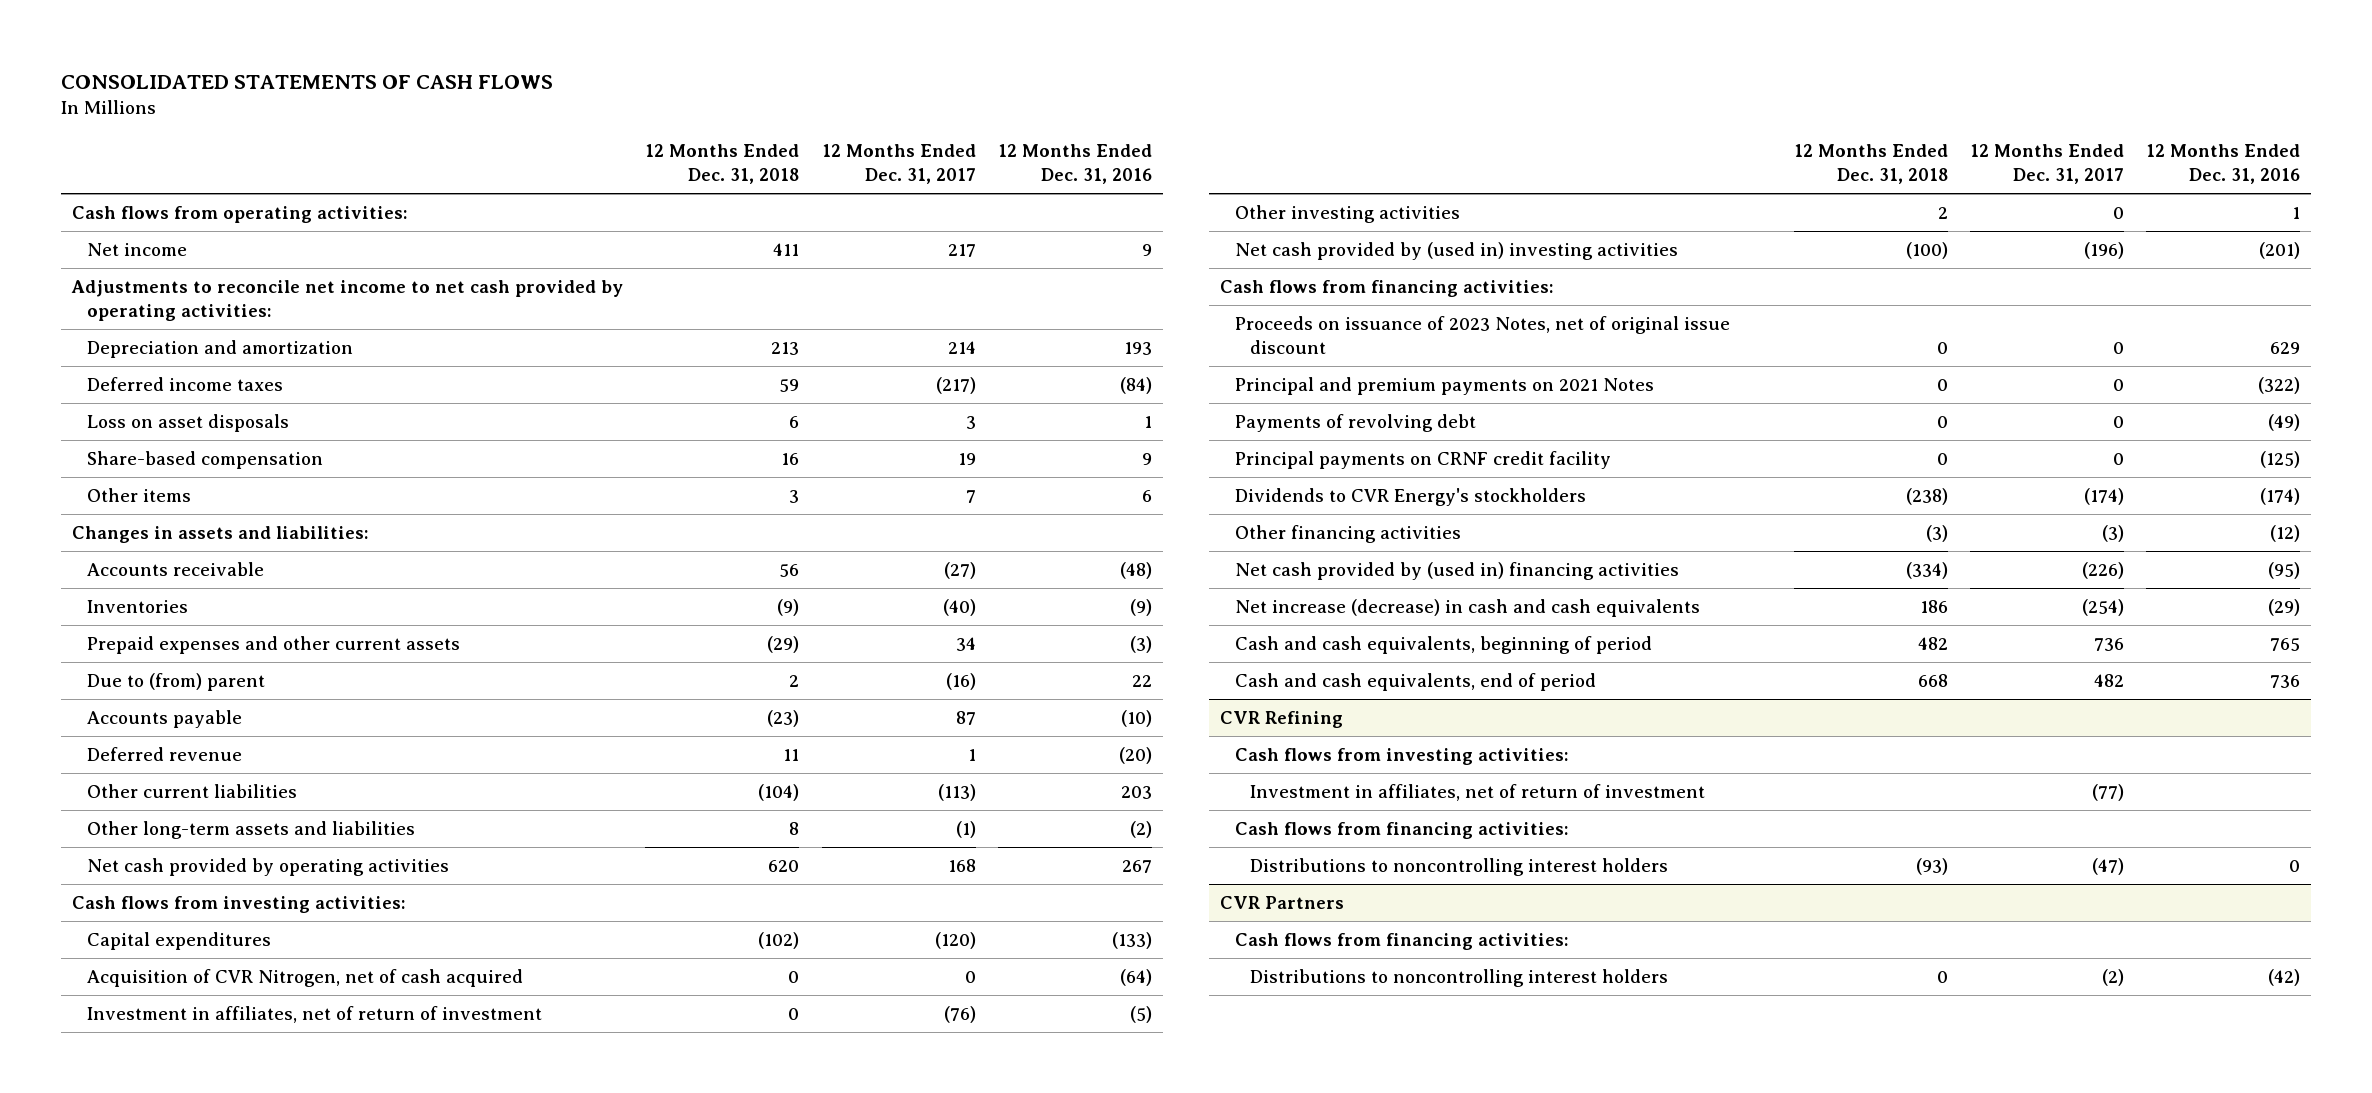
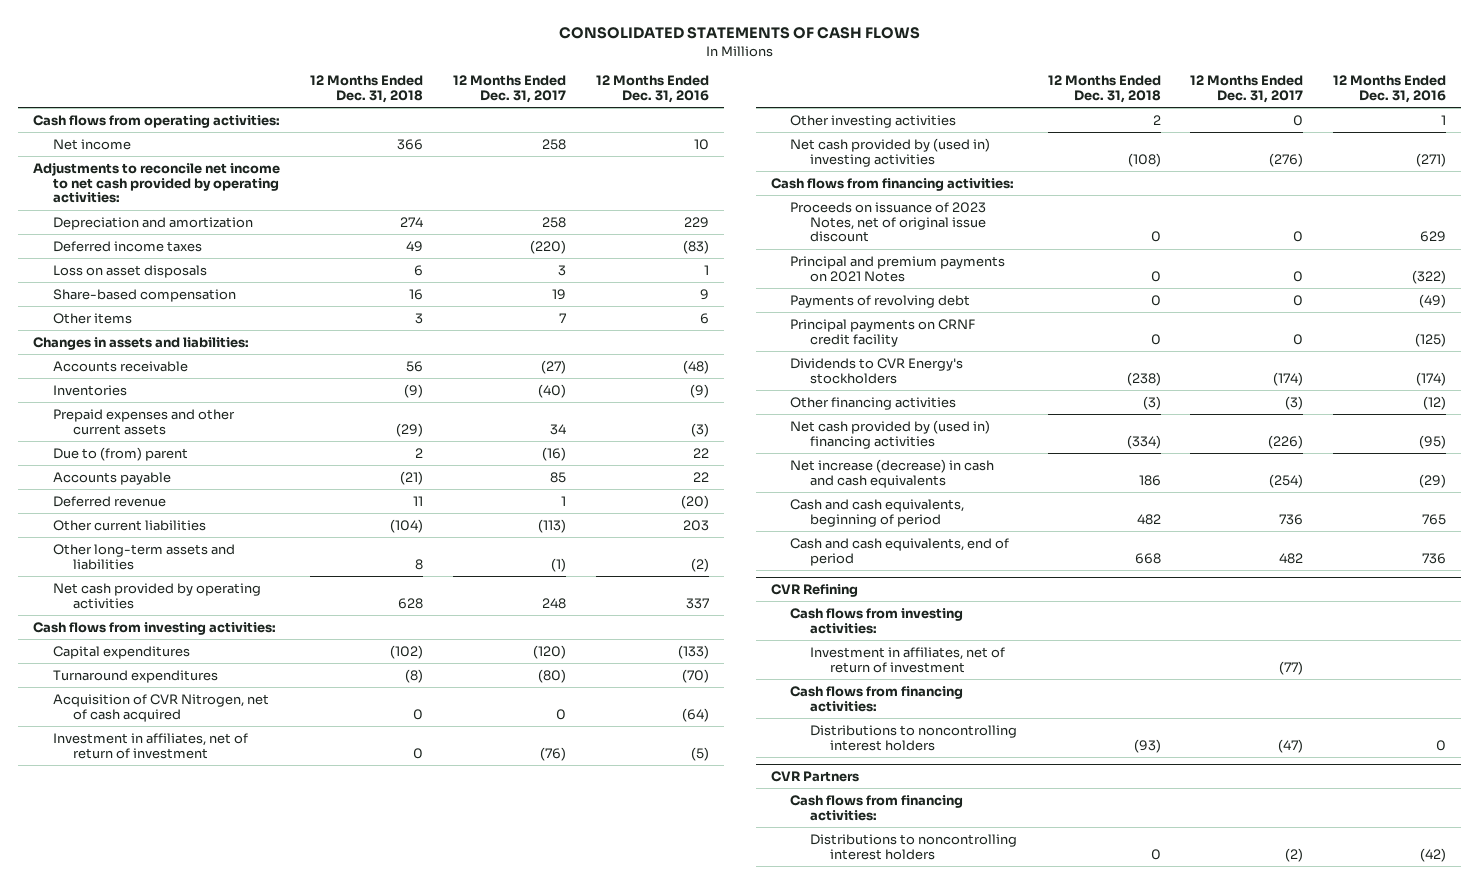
[773,242,800,256] 411 -> [397,138,424,150] 366
[947,243,976,257] 217 -> [541,138,566,150] 258
[1141,243,1152,256] 9 -> [693,138,709,150] 10
[771,341,800,355] 213 -> [400,216,424,227] 274
[947,340,976,354] 214 -> [541,216,566,228] 258
[1123,341,1152,355] 193 -> [683,216,709,228] 229
[779,378,800,392] 59 -> [406,240,424,252] 49
[935,376,976,394] (217) -> [529,239,566,254] (220)
[1119,376,1152,394] (84) -> [682,239,709,254] (83)
[767,709,800,727] (23) -> [400,470,424,485] (21)
[955,710,976,725] 87 -> [549,471,566,483] 85
[1120,709,1152,727] (10) -> [692,471,709,482] 22
[768,859,800,872] 620 -> [398,597,424,609] 628
[947,858,976,872] 168 -> [541,597,566,609] 248
[1121,859,1152,873] 267 -> [685,597,709,609] 337
none -> [52,669,218,683] Turnaround expenditures
[1905,241,1948,259] (100) -> [1127,152,1161,167] (108)
[2083,241,2124,259] (196) -> [1269,152,1304,167] (276)
[2259,241,2301,259] (201) -> [1416,152,1447,167] (271)

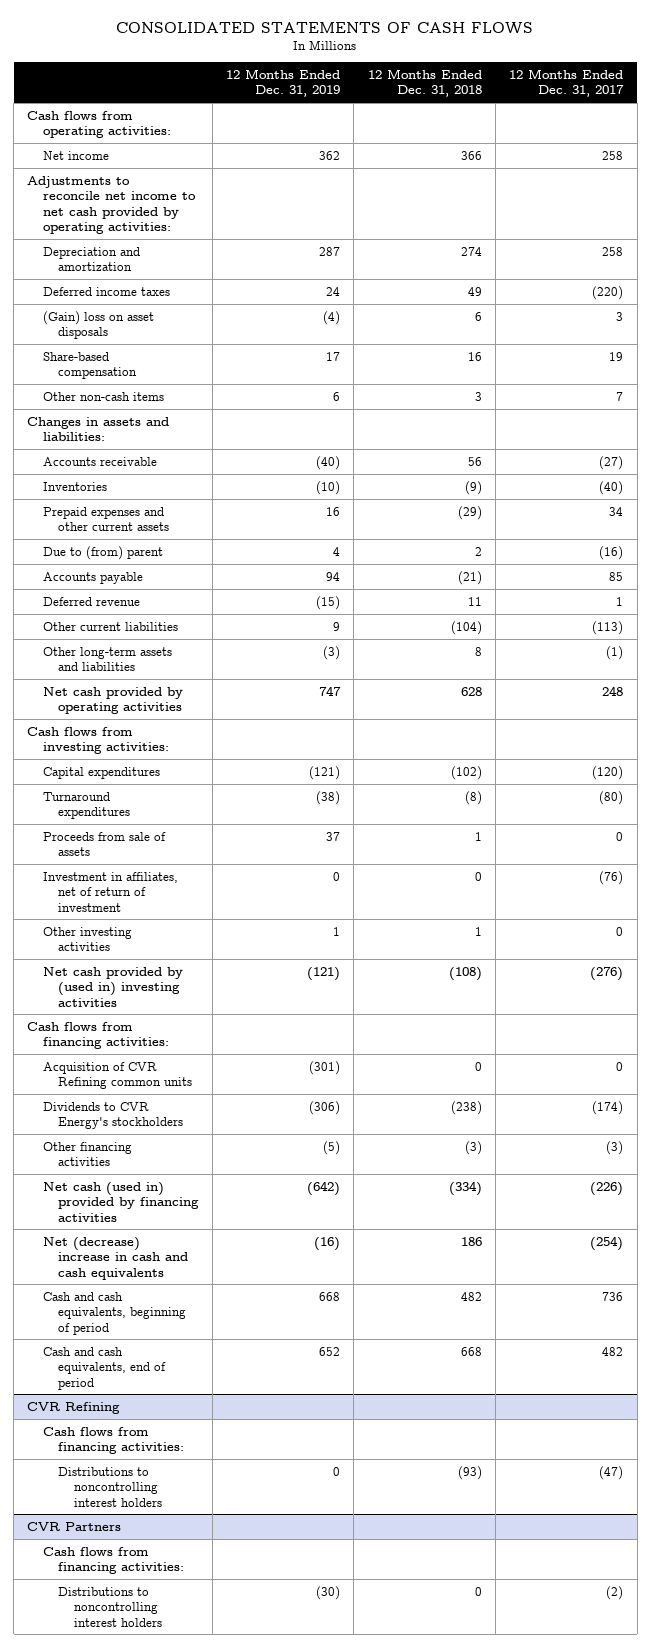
[595,74,709,103] 12 Months Ended Dec. 31, 2016 -> none
none -> [225,68,340,98] 12 Months Ended Dec. 31, 2019
[52,264,207,278] Loss on asset disposals -> [42,310,154,340] (Gain) loss on asset disposals
[52,312,132,324] Other items -> [42,391,164,401] Other non-cash items
[52,693,269,722] Acquisition of CVR Nitrogen, net of cash acquired -> none
none -> [42,831,166,857] Proceeds from sale of assets
[1152,114,1161,125] 2 -> [474,926,482,936] 1
[790,201,987,243] Proceeds on issuance of 2023 Notes, net of original issue discount -> none
[790,255,1006,282] Principal and premium payments on 2021 Notes -> none
[790,294,971,308] Payments of revolving debt -> none
[790,318,976,347] Principal payments on CRNF credit facility -> none
none -> [42,1061,193,1090] Acquisition of CVR Refining common units
[790,419,991,449] Net cash provided by (used in) financing activities -> [42,1181,200,1222] Net cash (used in) provided by financing activities
[790,458,995,488] Net increase (decrease) in cash and cash equivalents -> [42,1236,189,1280] Net (decrease) increase in cash and cash equivalents
[790,607,964,634] Cash flows from investing activities: -> none
[810,646,1006,673] Investment in affiliates, net of return of investment -> none

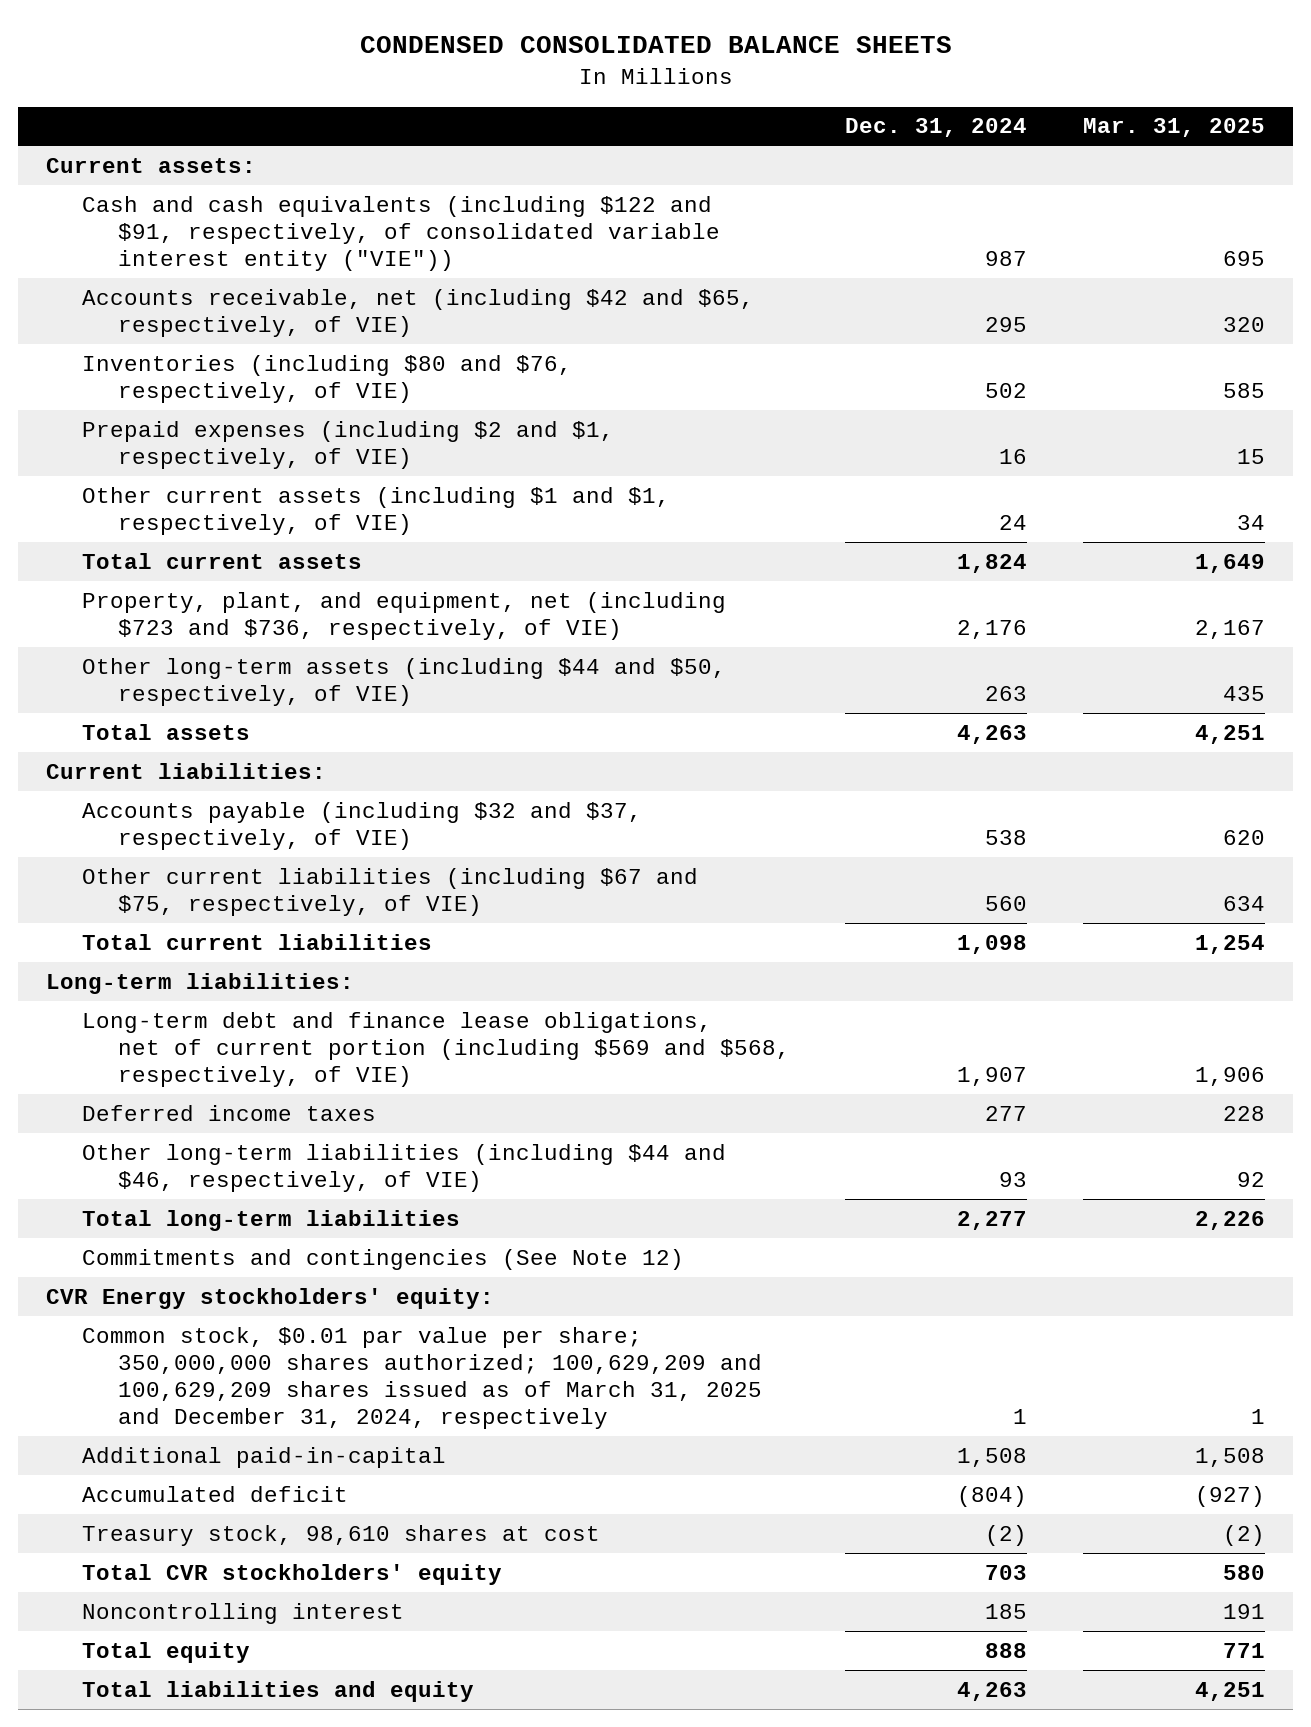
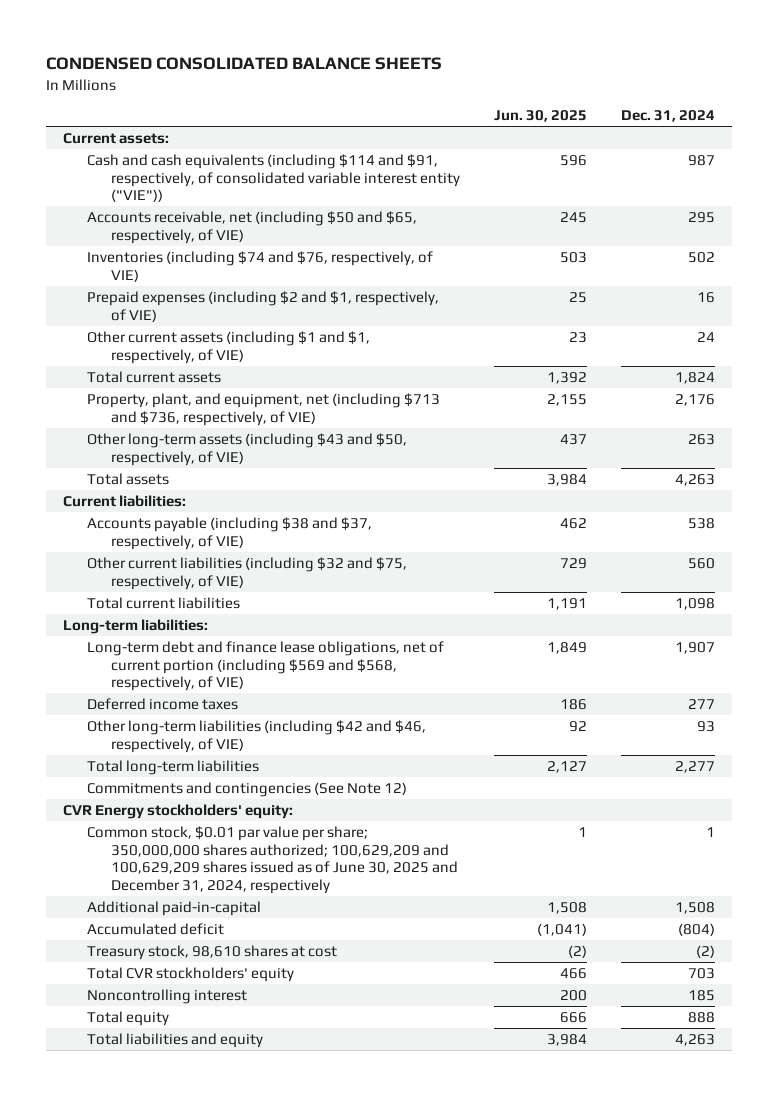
[1083,118,1266,138] Mar. 31, 2025 -> none
none -> [493,110,587,123] Jun. 30, 2025
[81,195,720,271] Cash and cash equivalents (including $122 and $91, respectively, of consolidated variable interest entity ("VIE")) -> [86,153,460,203] Cash and cash equivalents (including $114 and $91, respectively, of consolidated variable interest entity ("VIE"))
[81,288,754,337] Accounts receivable, net (including $42 and $65, respectively, of VIE) -> [86,210,417,244] Accounts receivable, net (including $50 and $65, respectively, of VIE)
[81,354,572,403] Inventories (including $80 and $76, respectively, of VIE) -> [86,250,433,282] Inventories (including $74 and $76, respectively, of VIE)
[81,591,726,640] Property, plant, and equipment, net (including $723 and $736, respectively, of VIE) -> [86,392,440,426] Property, plant, and equipment, net (including $713 and $736, respectively, of VIE)
[81,657,726,706] Other long-term assets (including $44 and $50, respectively, of VIE) -> [86,432,407,466] Other long-term assets (including $43 and $50, respectively, of VIE)
[81,801,642,850] Accounts payable (including $32 and $37, respectively, of VIE) -> [86,516,372,550] Accounts payable (including $38 and $37, respectively, of VIE)
[81,867,698,916] Other current liabilities (including $67 and $75, respectively, of VIE) -> [86,556,407,590] Other current liabilities (including $32 and $75, respectively, of VIE)
[81,1143,726,1192] Other long-term liabilities (including $44 and $46, respectively, of VIE) -> [86,719,426,753] Other long-term liabilities (including $42 and $46, respectively, of VIE)
[81,1326,762,1430] Common stock, $0.01 par value per share; 350,000,000 shares authorized; 100,629,209 and 100,629,209 shares issued as of March 31, 2025 and December 31, 2024, respectively -> [86,825,458,895] Common stock, $0.01 par value per share; 350,000,000 shares authorized; 100,629,209 and 100,629,209 shares issued as of June 30, 2025 and December 31, 2024, respectively

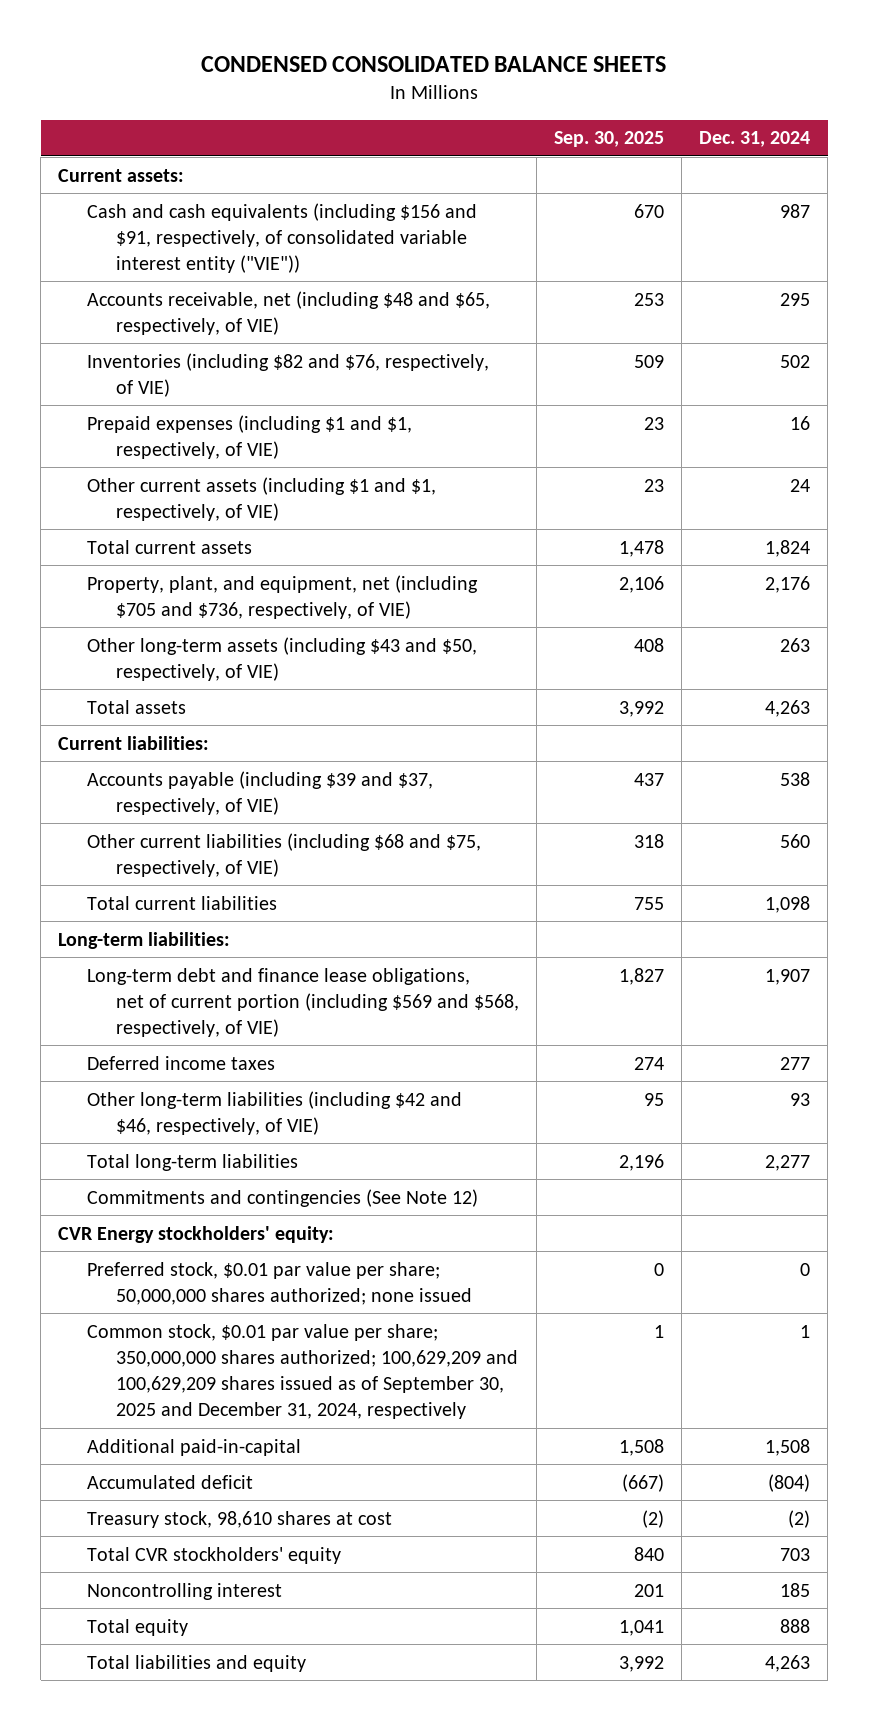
[493,110,587,123] Jun. 30, 2025 -> none
none -> [553,131,664,148] Sep. 30, 2025
[86,153,460,203] Cash and cash equivalents (including $114 and $91, respectively, of consolidated variable interest entity ("VIE")) -> [86,202,477,274] Cash and cash equivalents (including $156 and $91, respectively, of consolidated variable interest entity ("VIE"))
[86,210,417,244] Accounts receivable, net (including $50 and $65, respectively, of VIE) -> [86,290,490,335] Accounts receivable, net (including $48 and $65, respectively, of VIE)
[86,250,433,282] Inventories (including $74 and $76, respectively, of VIE) -> [86,352,489,397] Inventories (including $82 and $76, respectively, of VIE)
[86,290,439,322] Prepaid expenses (including $2 and $1, respectively, of VIE) -> [86,414,412,459] Prepaid expenses (including $1 and $1, respectively, of VIE)
[86,392,440,426] Property, plant, and equipment, net (including $713 and $736, respectively, of VIE) -> [86,574,478,619] Property, plant, and equipment, net (including $705 and $736, respectively, of VIE)
[86,516,372,550] Accounts payable (including $38 and $37, respectively, of VIE) -> [86,770,433,815] Accounts payable (including $39 and $37, respectively, of VIE)
[86,556,407,590] Other current liabilities (including $32 and $75, respectively, of VIE) -> [86,832,481,877] Other current liabilities (including $68 and $75, respectively, of VIE)
none -> [86,1261,472,1305] Preferred stock, $0.01 par value per share; 50,000,000 shares authorized; none issued
[86,825,458,895] Common stock, $0.01 par value per share; 350,000,000 shares authorized; 100,629,209 and 100,629,209 shares issued as of June 30, 2025 and December 31, 2024, respectively -> [86,1323,518,1420] Common stock, $0.01 par value per share; 350,000,000 shares authorized; 100,629,209 and 100,629,209 shares issued as of September 30, 2025 and December 31, 2024, respectively

